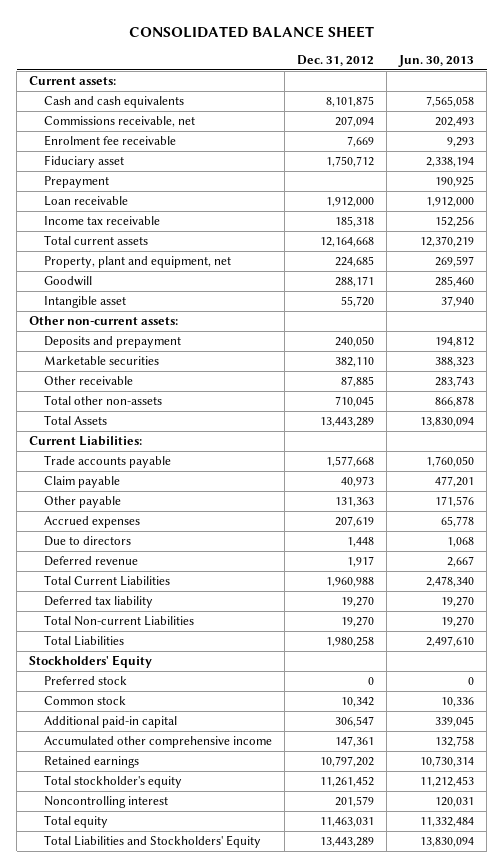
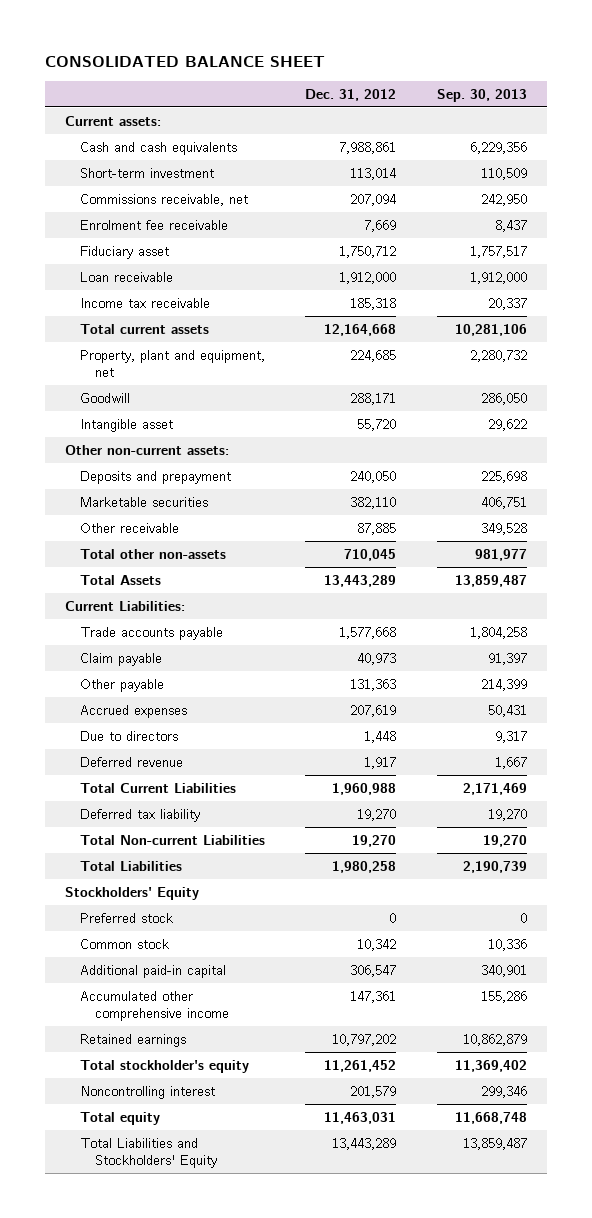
[397,54,474,67] Jun. 30, 2013 -> none
none -> [436,88,527,102] Sep. 30, 2013
[325,96,374,108] 8,101,875 -> [339,141,397,154] 7,988,861
none -> [79,167,214,178] Short-term investment
[43,176,109,189] Prepayment -> none

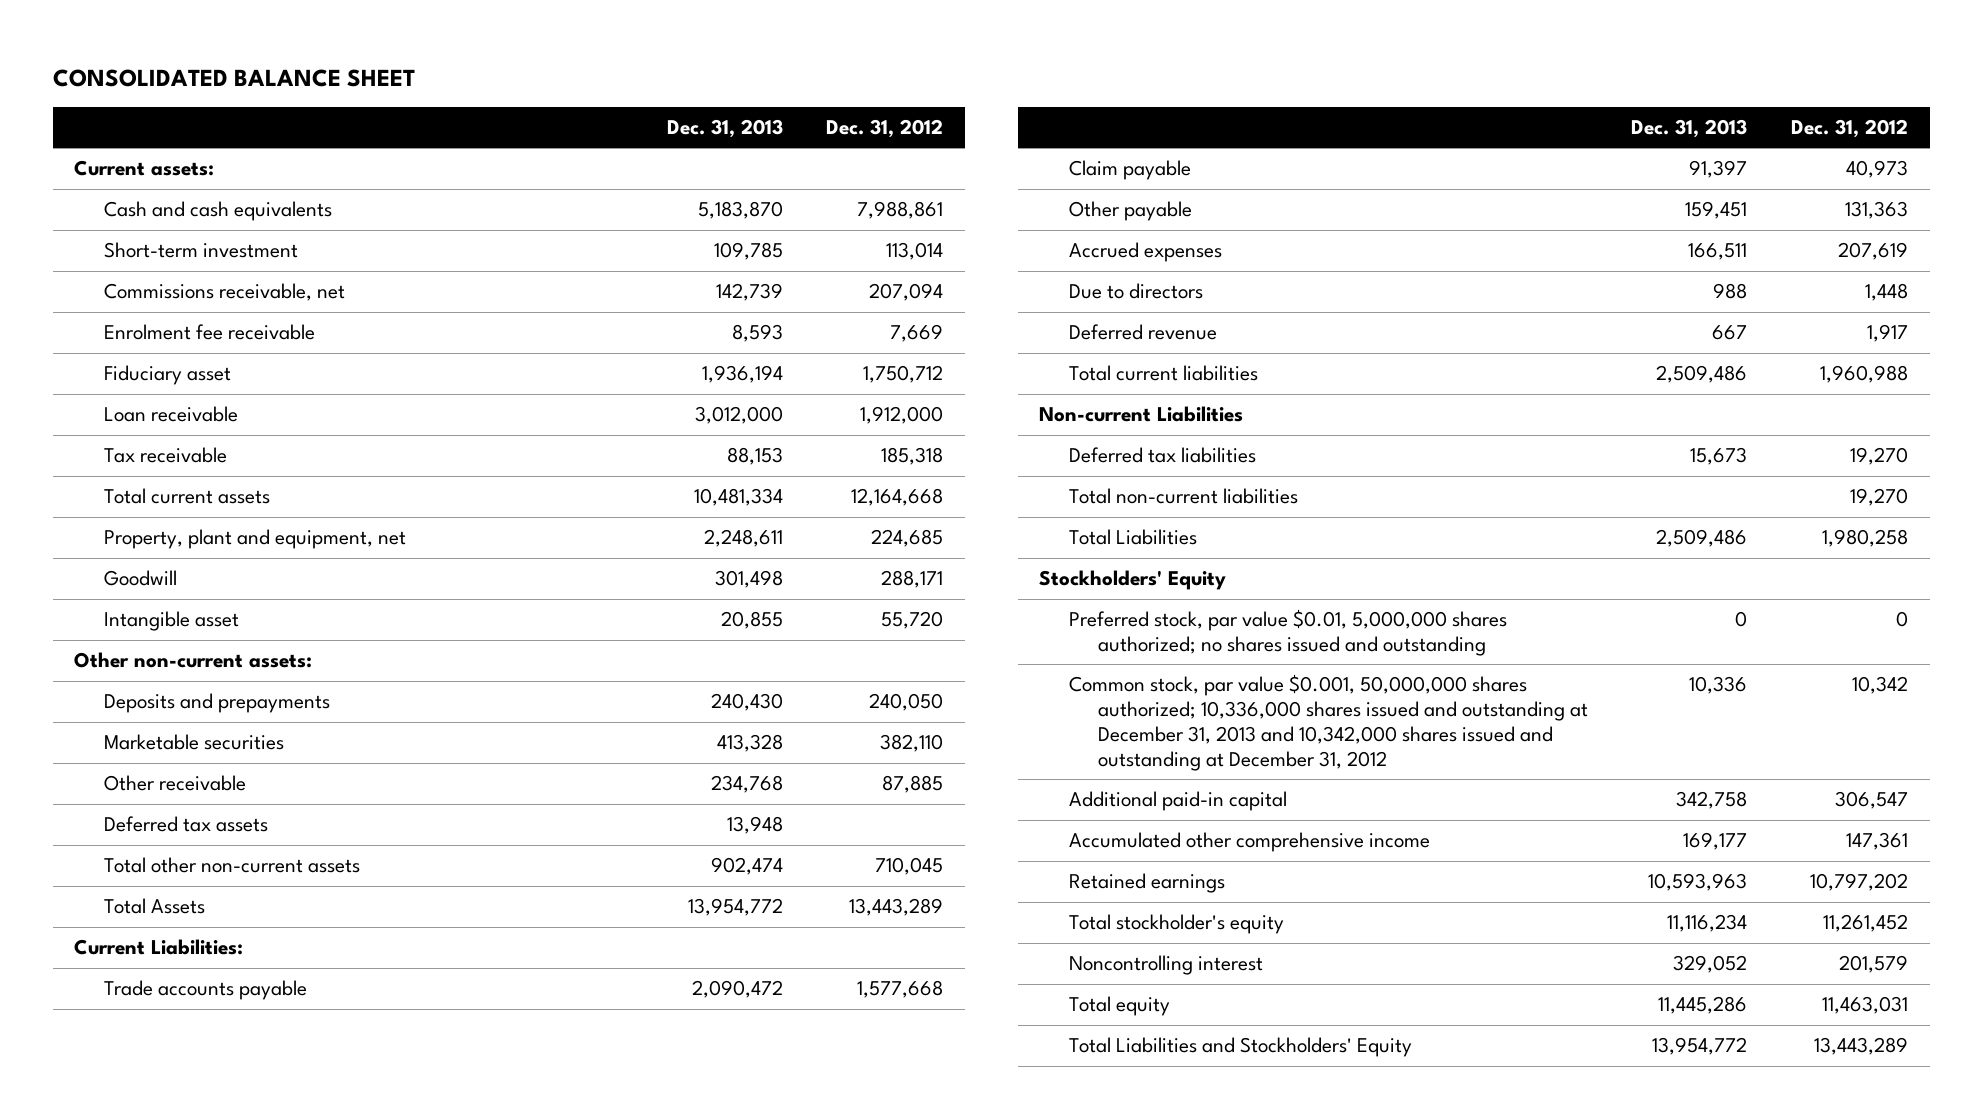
[436,88,527,102] Sep. 30, 2013 -> none
none -> [666,119,783,139] Dec. 31, 2013
[79,297,210,308] Income tax receivable -> [103,447,227,464] Tax receivable
[79,470,231,484] Deposits and prepayment -> [103,693,330,714] Deposits and prepayments
none -> [103,816,268,833] Deferred tax assets
[79,548,226,559] Total other non-assets -> [103,857,360,874] Total other non-current assets
[79,782,236,793] Total Current Liabilities -> [1068,365,1258,382] Total current liabilities
none -> [1039,406,1244,423] Non-current Liabilities
[79,808,200,822] Deferred tax liability -> [1068,447,1256,464] Deferred tax liabilities
[79,834,265,845] Total Non-current Liabilities -> [1068,488,1298,505] Total non-current liabilities
[79,912,173,923] Preferred stock -> [1068,609,1507,657] Preferred stock, par value $0.01, 5,000,000 shares authorized; no shares issued and outstanding
[79,938,169,949] Common stock -> [1068,674,1588,771] Common stock, par value $0.001, 50,000,000 shares authorized; 10,336,000 shares issued and outstanding at December 31, 2013 and 10,342,000 shares issued and outstanding at December 31, 2012

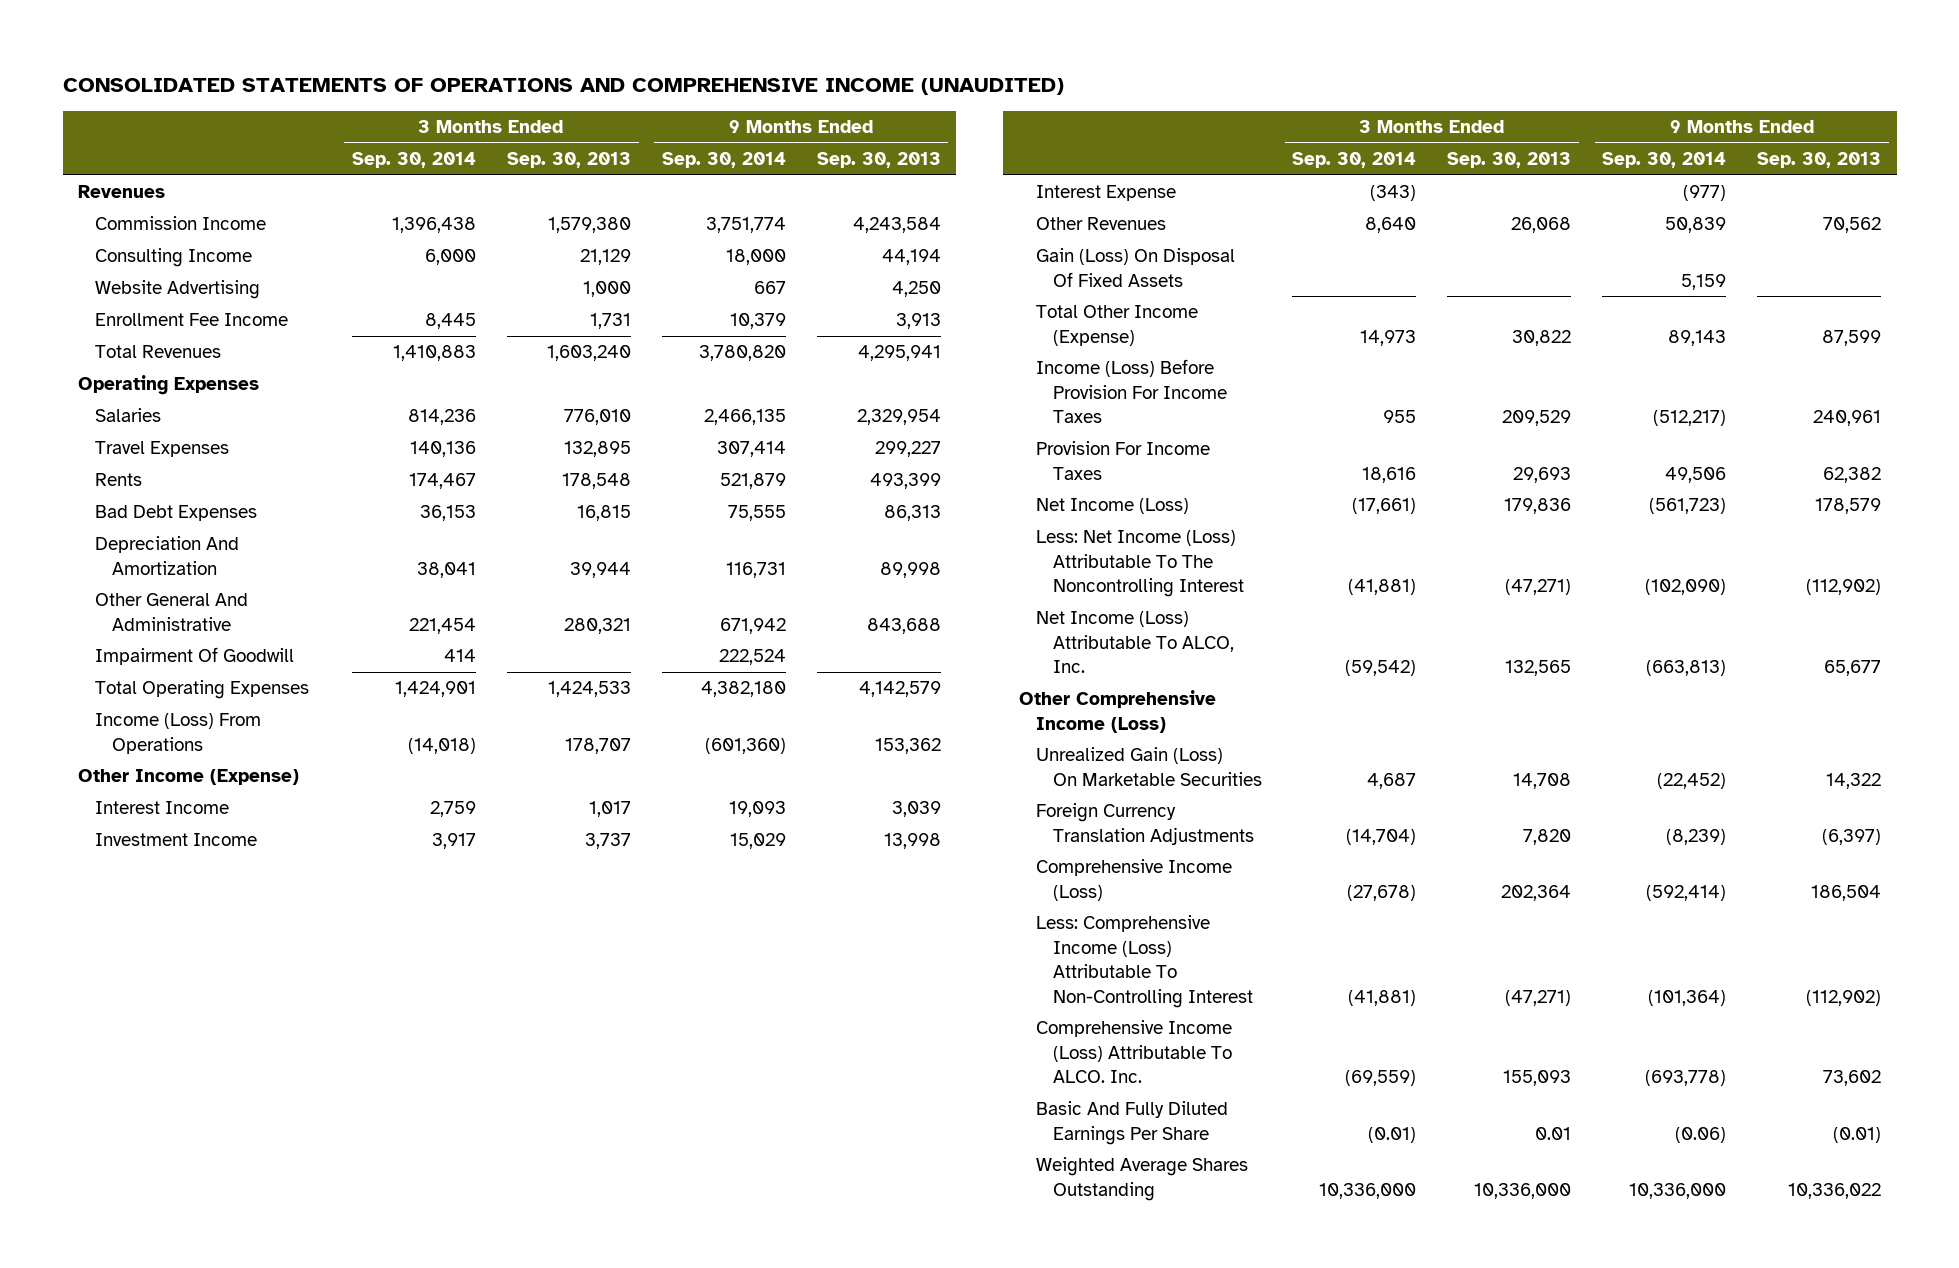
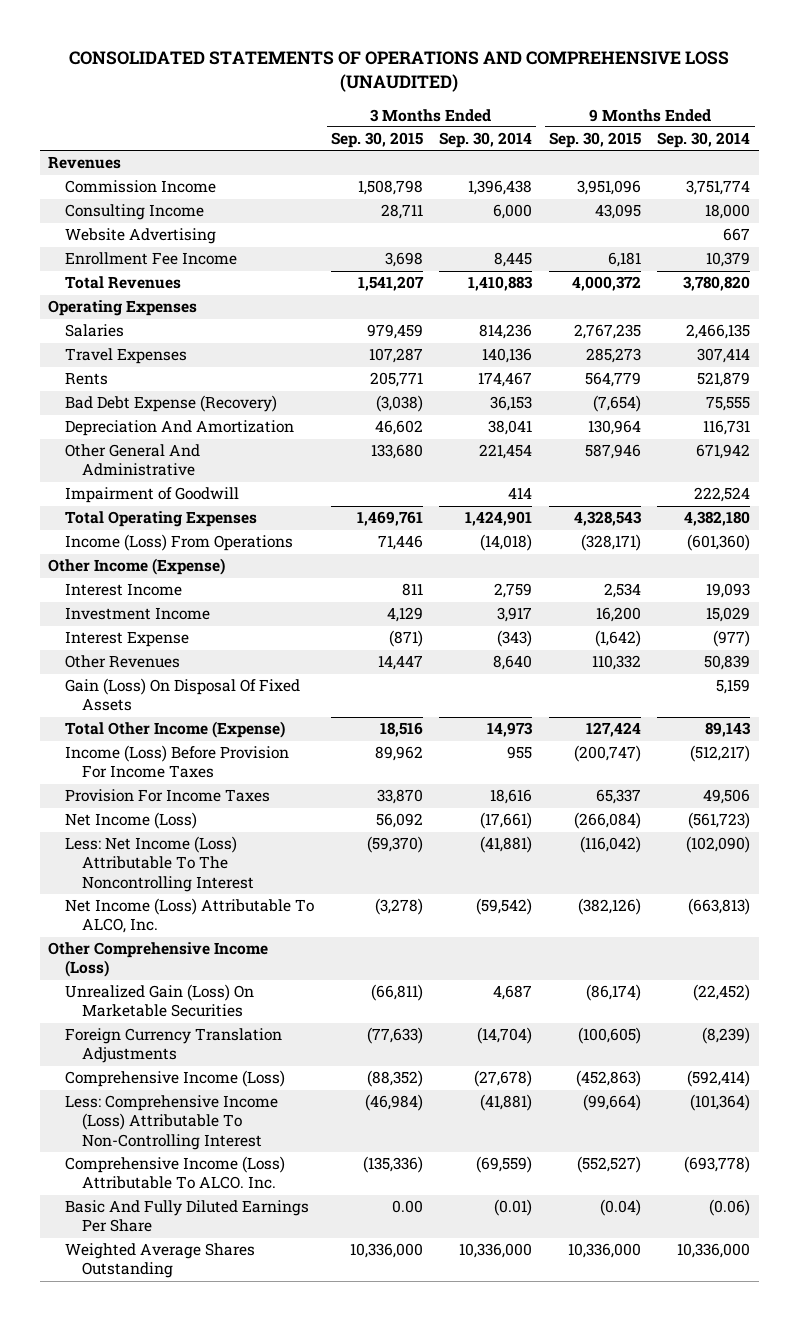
[62,78,1064,96] CONSOLIDATED STATEMENTS OF OPERATIONS AND COMPREHENSIVE INCOME (UNAUDITED) -> [69,50,730,92] CONSOLIDATED STATEMENTS OF OPERATIONS AND COMPREHENSIVE LOSS (UNAUDITED)
[506,152,631,169] Sep. 30, 2013 -> none
[816,152,941,169] Sep. 30, 2013 -> none
none -> [330,132,423,149] Sep. 30, 2015
none -> [548,132,641,149] Sep. 30, 2015
[95,505,258,522] Bad Debt Expenses -> [65,395,278,413] Bad Debt Expense (Recovery)
[95,647,295,666] Impairment Of Goodwill -> [65,487,240,504] Impairment of Goodwill

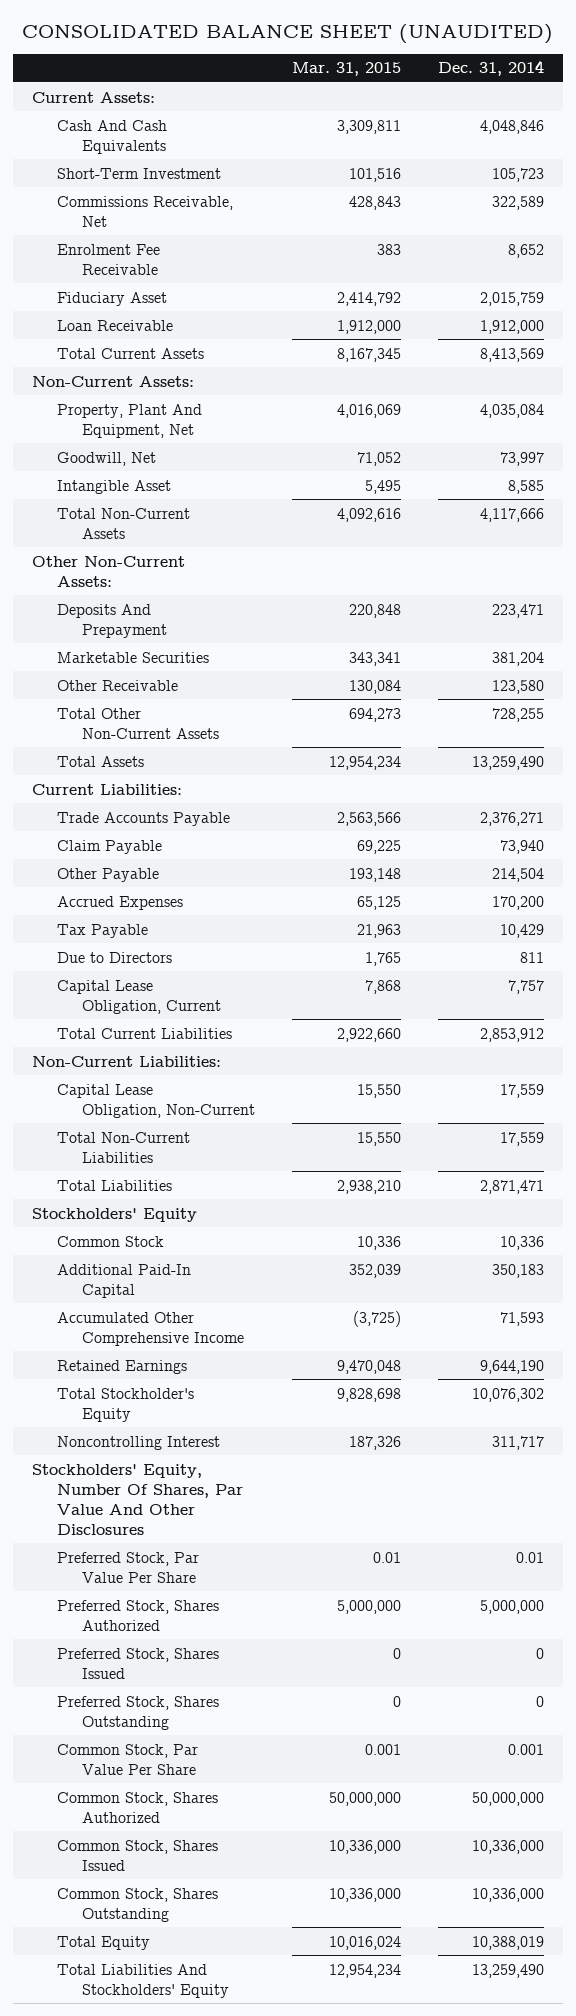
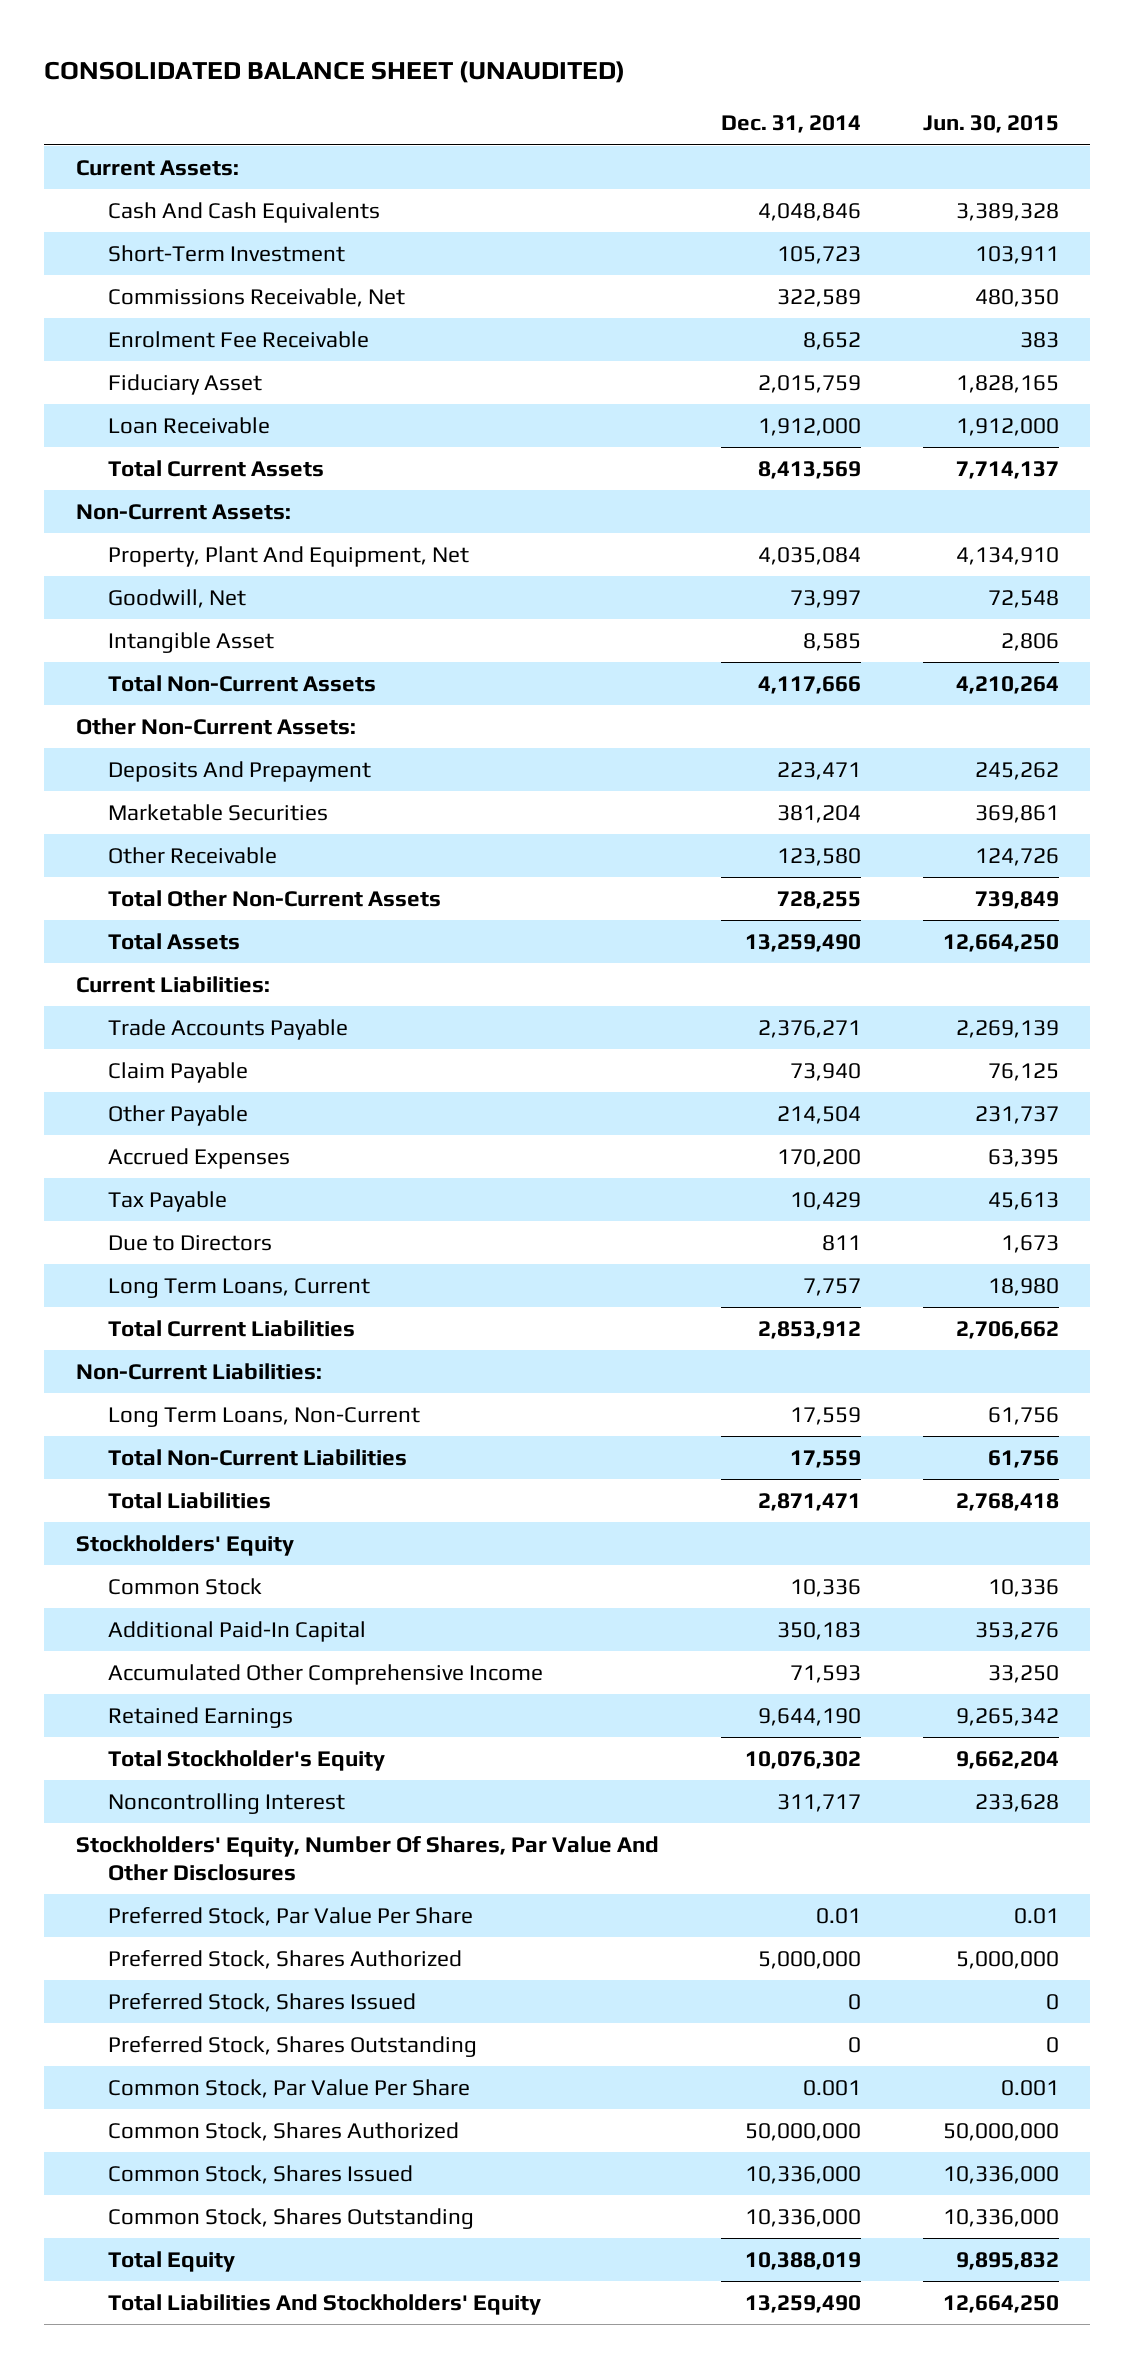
[292,62,402,77] Mar. 31, 2015 -> none
none -> [923,115,1060,134] Jun. 30, 2015
[56,979,221,1014] Capital Lease Obligation, Current -> [108,1277,371,1298] Long Term Loans, Current
[56,1083,255,1118] Capital Lease Obligation, Non-Current -> [108,1406,421,1427] Long Term Loans, Non-Current

